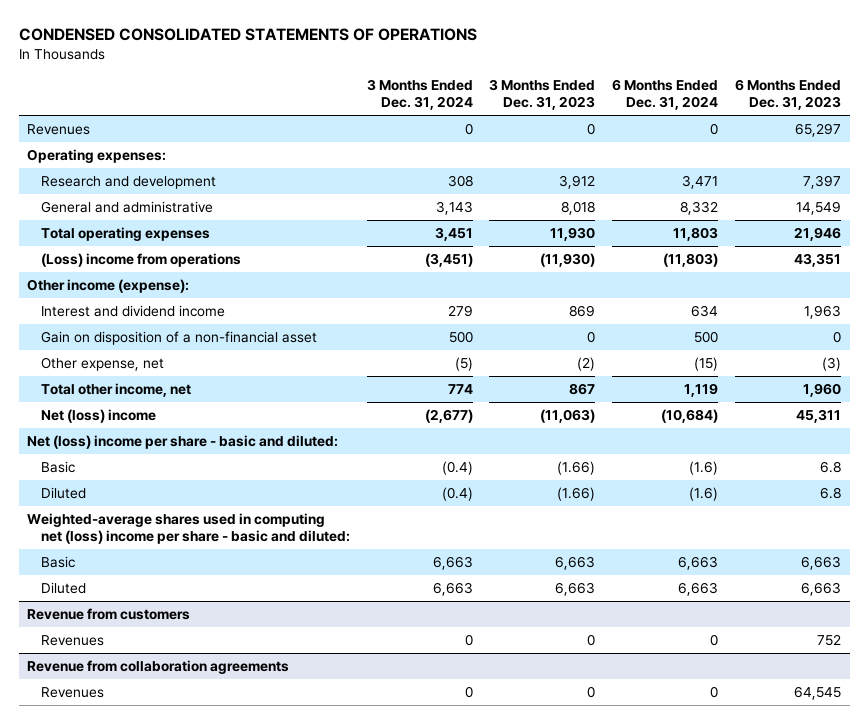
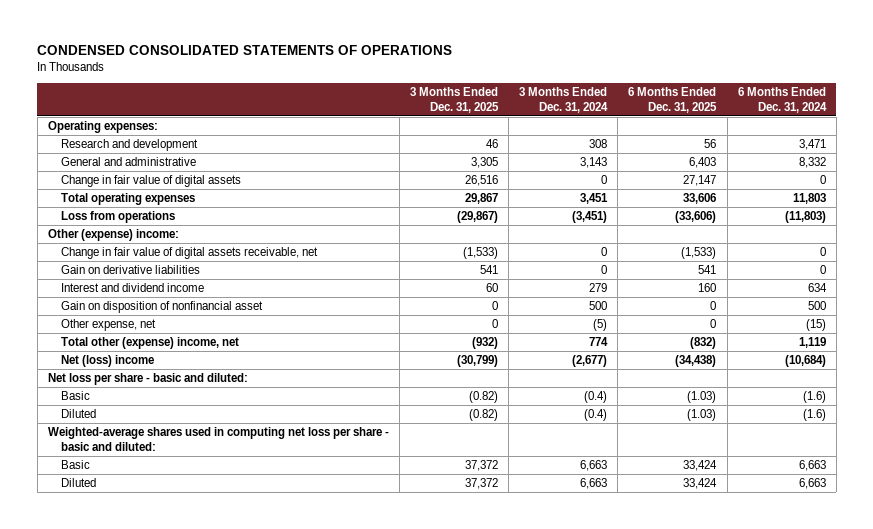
[489,79,596,111] 3 Months Ended Dec. 31, 2023 -> none
[735,79,842,111] 6 Months Ended Dec. 31, 2023 -> none
none -> [409,86,499,113] 3 Months Ended Dec. 31, 2025
none -> [628,86,718,113] 6 Months Ended Dec. 31, 2025
[27,123,91,135] Revenues -> none
none -> [61,175,242,188] Change in fair value of digital assets
[40,252,241,267] (Loss) income from operations -> [61,211,176,224] Loss from operations
[27,278,190,293] Other income (expense): -> [47,229,179,242] Other (expense) income:
none -> [61,247,319,260] Change in fair value of digital assets receivable, net
none -> [61,265,201,275] Gain on derivative liabilities
[40,330,317,345] Gain on disposition of a non-financial asset -> [61,301,264,314] Gain on disposition of nonfinancial asset
[40,382,191,397] Total other income, net -> [61,337,240,350] Total other (expense) income, net
[27,434,339,449] Net (loss) income per share - basic and diluted: -> [47,373,248,386] Net loss per share - basic and diluted:
[27,512,350,544] Weighted-average shares used in computing net (loss) income per share - basic and diluted: -> [47,427,389,451] Weighted-average shares used in computing net loss per share - basic and diluted:
[27,607,191,620] Revenue from customers -> none
[40,634,104,646] Revenues -> none
[27,659,290,674] Revenue from collaboration agreements -> none
[40,686,104,698] Revenues -> none

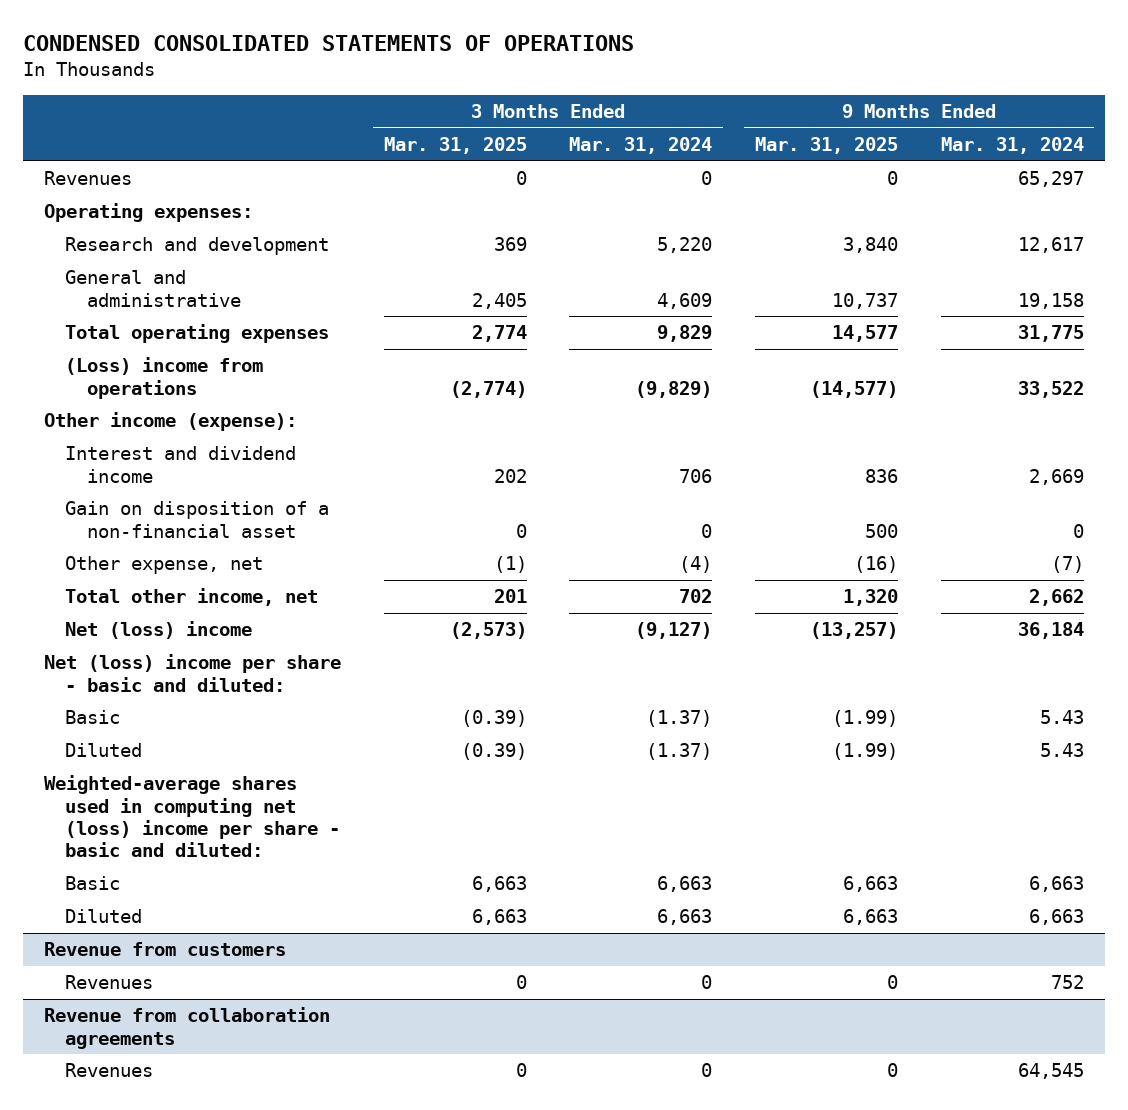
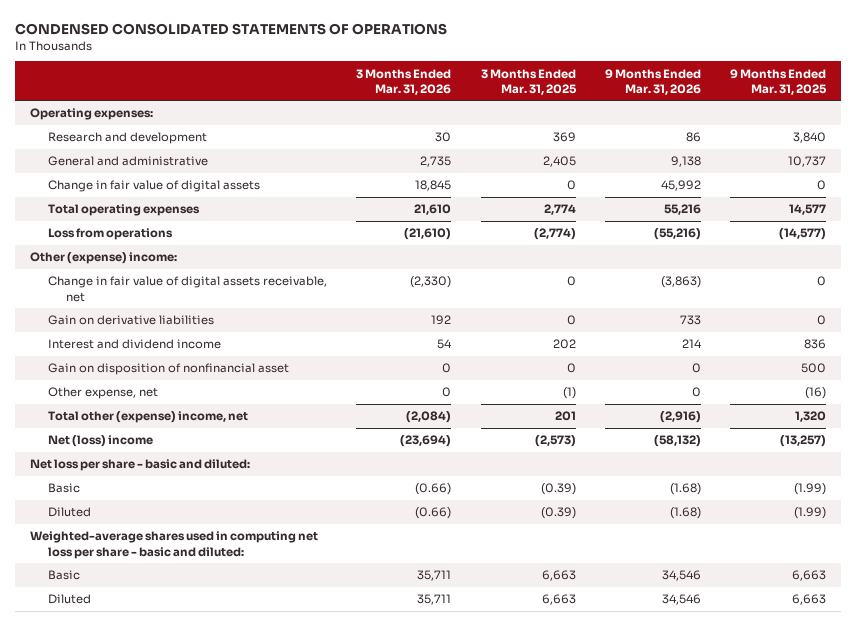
[569,136,713,154] Mar. 31, 2024 -> none
[940,136,1084,154] Mar. 31, 2024 -> none
none -> [356,68,452,95] 3 Months Ended Mar. 31, 2026
none -> [604,68,701,95] 9 Months Ended Mar. 31, 2026
[43,171,132,186] Revenues -> none
none -> [47,180,260,193] Change in fair value of digital assets
[65,357,264,399] (Loss) income from operations -> [47,228,173,241] Loss from operations
[43,412,297,432] Other income (expense): -> [30,252,178,265] Other (expense) income:
none -> [47,276,327,302] Change in fair value of digital assets receivable, net
none -> [47,315,214,326] Gain on derivative liabilities
[65,501,330,538] Gain on disposition of a non-financial asset -> [47,363,289,376] Gain on disposition of nonfinancial asset
[65,588,319,607] Total other income, net -> [47,411,248,424] Total other (expense) income, net
[43,654,341,692] Net (loss) income per share - basic and diluted: -> [30,459,251,472] Net loss per share - basic and diluted:
[43,775,341,858] Weighted-average shares used in computing net (loss) income per share - basic and diluted: -> [30,531,319,559] Weighted-average shares used in computing net loss per share - basic and diluted:
[43,942,286,957] Revenue from customers -> none
[65,975,154,990] Revenues -> none
[43,1007,330,1049] Revenue from collaboration agreements -> none
[65,1063,154,1078] Revenues -> none

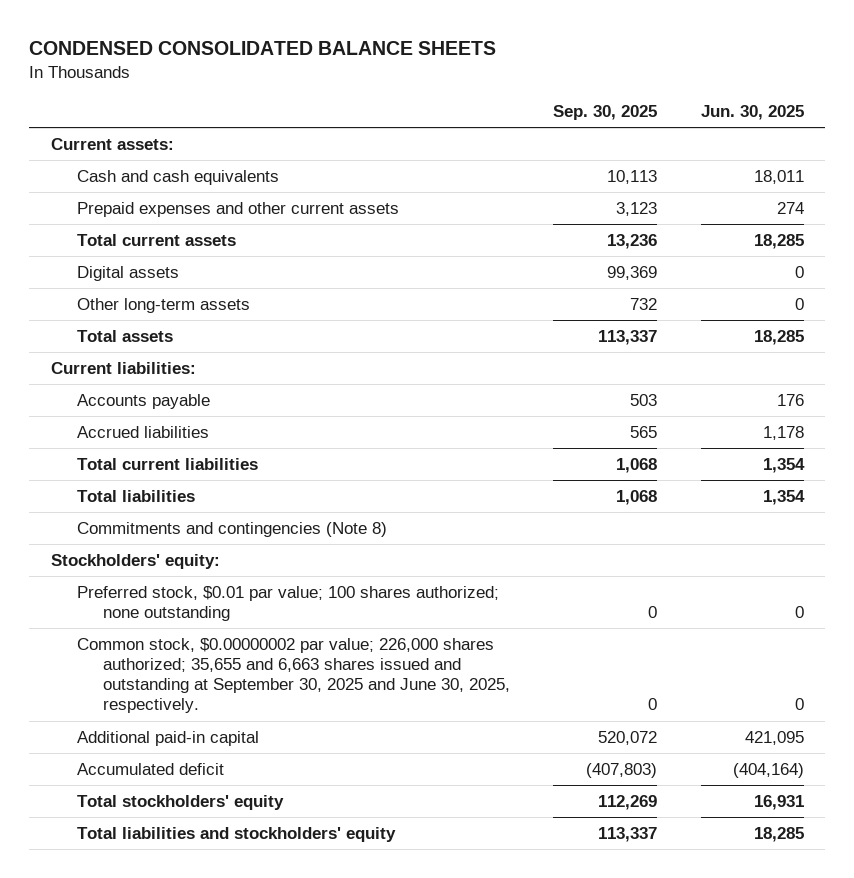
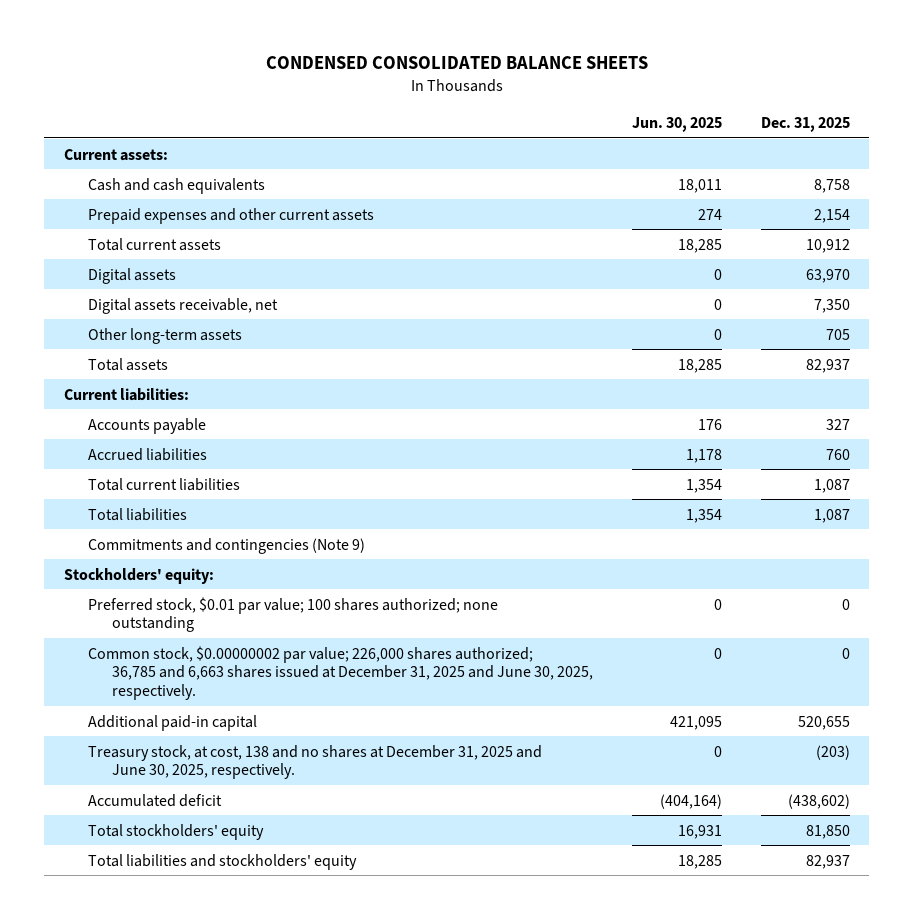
[553,104,658,120] Sep. 30, 2025 -> none
none -> [760,116,850,132] Dec. 31, 2025
none -> [87,297,278,314] Digital assets receivable, net
[76,521,387,537] Commitments and contingencies (Note 8) -> [87,537,365,554] Commitments and contingencies (Note 9)
[76,637,511,714] Common stock, $0.00000002 par value; 226,000 shares authorized; 35,655 and 6,663 shares issued and outstanding at September 30, 2025 and June 30, 2025, respectively. -> [87,645,594,701] Common stock, $0.00000002 par value; 226,000 shares authorized; 36,785 and 6,663 shares issued at December 31, 2025 and June 30, 2025, respectively.
none -> [87,744,542,780] Treasury stock, at cost, 138 and no shares at December 31, 2025 and June 30, 2025, respectively.

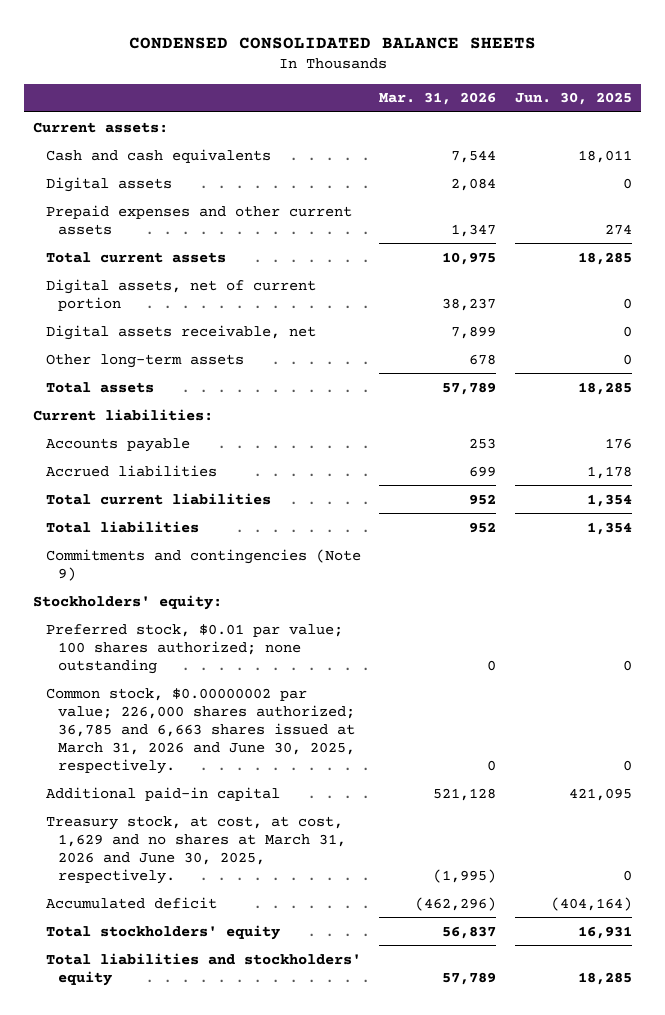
[760,116,850,132] Dec. 31, 2025 -> none
none -> [379,92,497,106] Mar. 31, 2026
[87,267,176,284] Digital assets -> [45,176,172,192] Digital assets
none -> [45,278,316,311] Digital assets, net of current portion
[87,645,594,701] Common stock, $0.00000002 par value; 226,000 shares authorized; 36,785 and 6,663 shares issued at December 31, 2025 and June 30, 2025, respectively. -> [45,687,356,774] Common stock, $0.00000002 par value; 226,000 shares authorized; 36,785 and 6,663 shares issued at March 31, 2026 and June 30, 2025, respectively.
[87,744,542,780] Treasury stock, at cost, 138 and no shares at December 31, 2025 and June 30, 2025, respectively. -> [45,815,347,884] Treasury stock, at cost, at cost, 1,629 and no shares at March 31, 2026 and June 30, 2025, respectively.

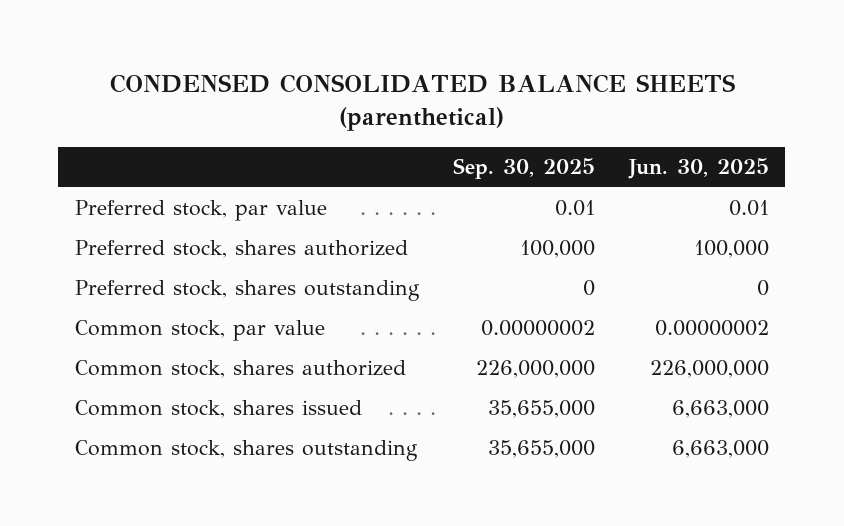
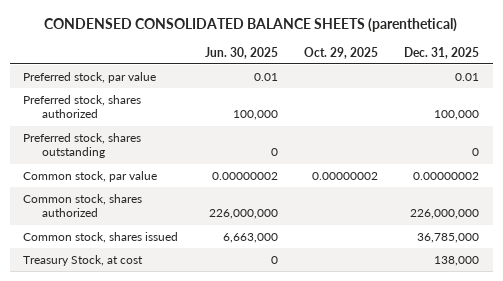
[452,158,595,180] Sep. 30, 2025 -> none
none -> [304,46,379,59] Oct. 29, 2025
none -> [404,46,480,59] Dec. 31, 2025
[75,440,419,462] Common stock, shares outstanding -> none
none -> [23,254,144,266] Treasury Stock, at cost

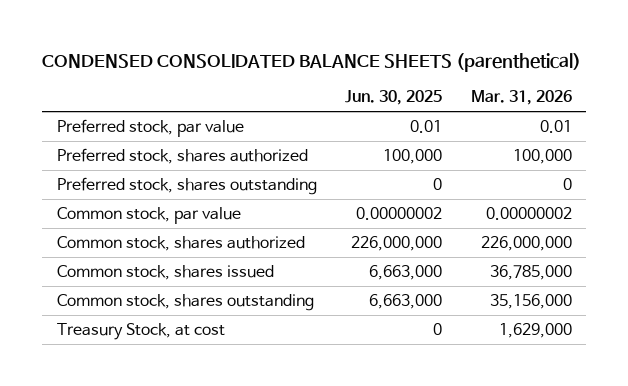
[304,46,379,59] Oct. 29, 2025 -> none
[404,46,480,59] Dec. 31, 2025 -> none
none -> [470,90,572,106] Mar. 31, 2026
none -> [56,294,314,312] Common stock, shares outstanding

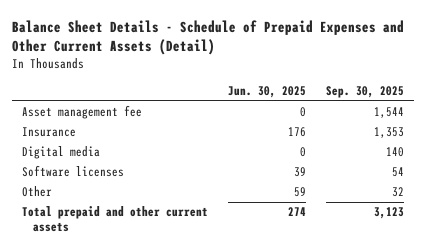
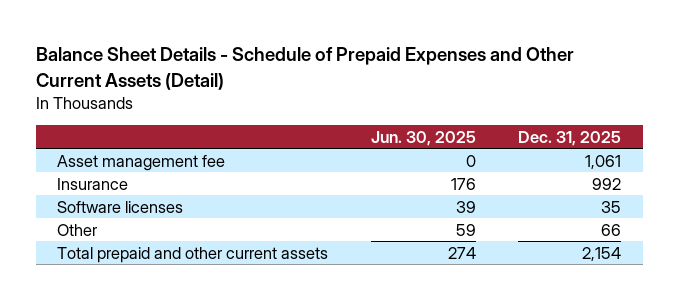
[325,86,404,99] Sep. 30, 2025 -> none
none -> [518,130,622,146] Dec. 31, 2025
[22,146,101,160] Digital media -> none

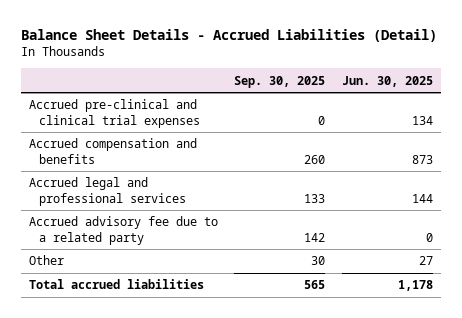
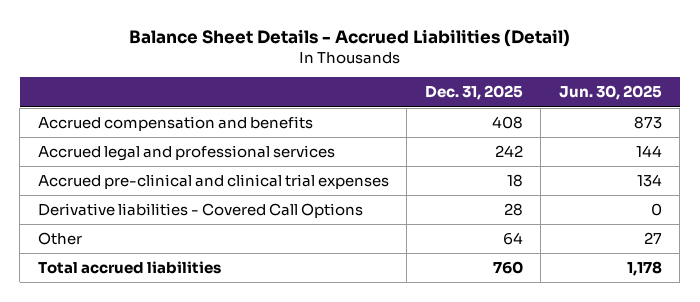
[234,75,326,88] Sep. 30, 2025 -> none
none -> [424,85,523,101] Dec. 31, 2025
[28,216,218,245] Accrued advisory fee due to a related party -> none
[28,99,200,128] Accrued pre-clinical and clinical trial expenses -> [37,173,389,189] Accrued pre-clinical and clinical trial expenses
none -> [37,202,363,218] Derivative liabilities - Covered Call Options

